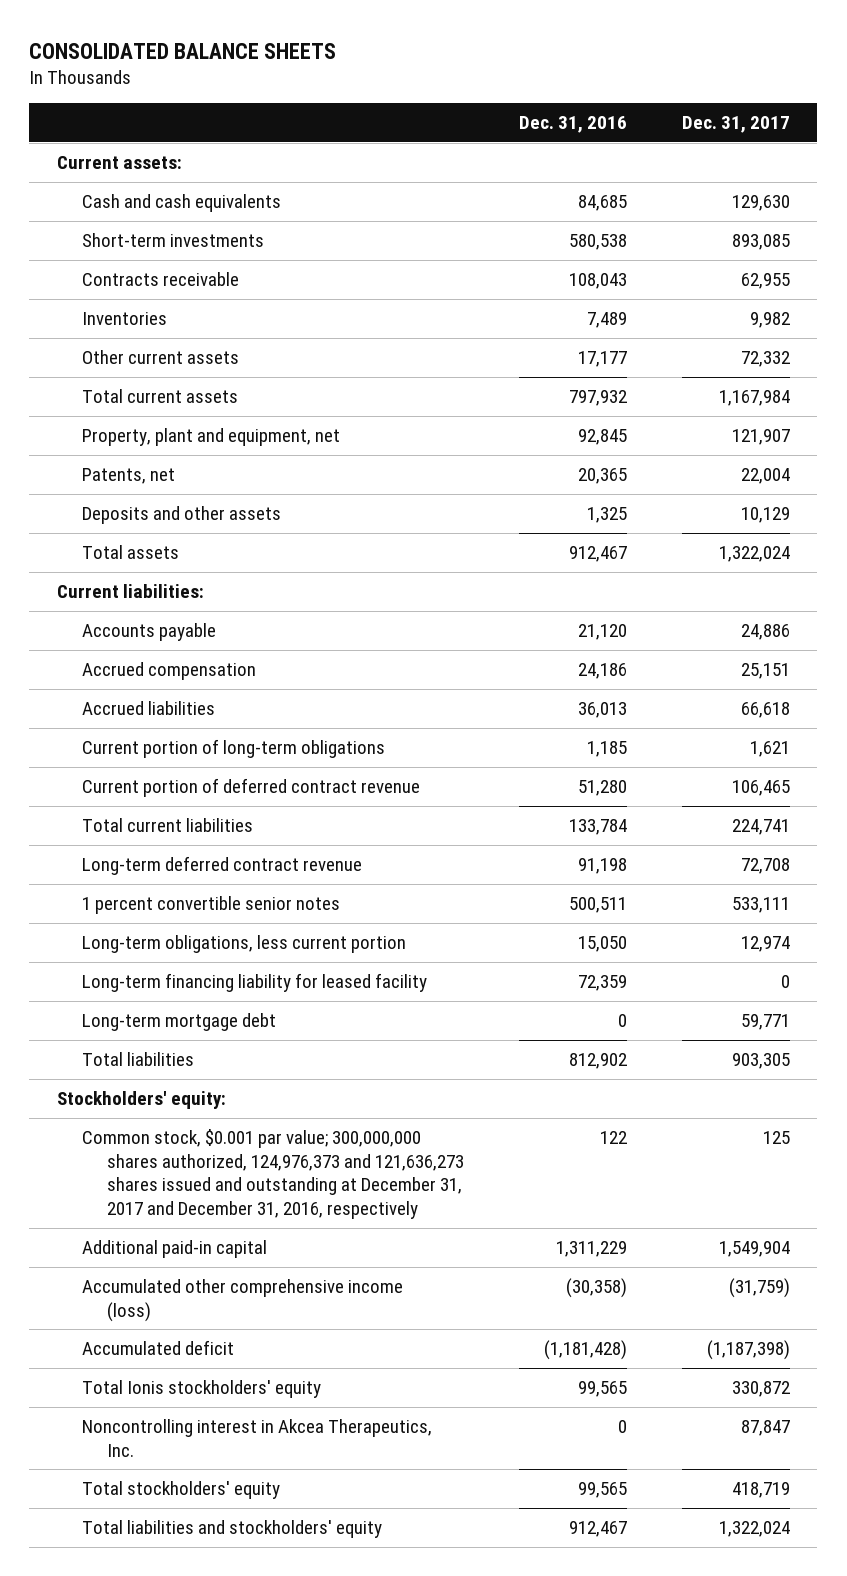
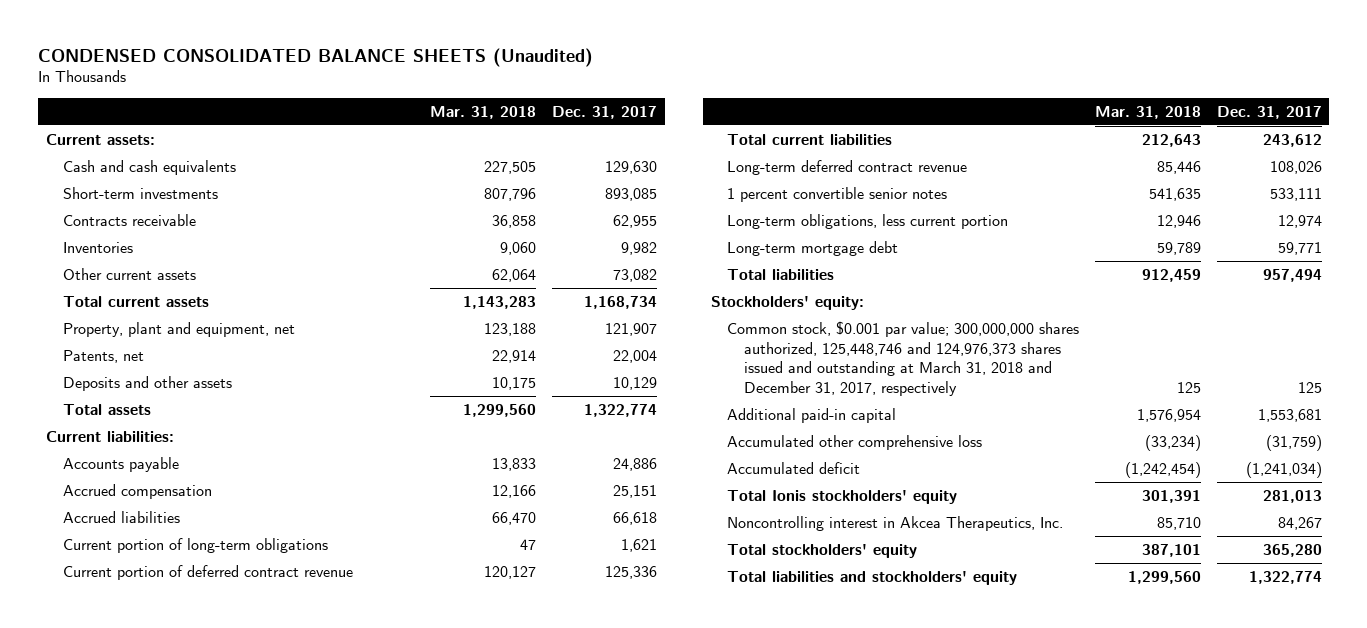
[29,42,337,59] CONSOLIDATED BALANCE SHEETS -> [37,47,593,67] CONDENSED CONSOLIDATED BALANCE SHEETS (Unaudited)
[518,116,627,134] Dec. 31, 2016 -> none
none -> [430,105,537,119] Mar. 31, 2018
[740,350,790,367] 72,332 -> [612,268,657,282] 73,082
[718,389,790,406] 1,167,984 -> [583,295,657,309] 1,168,734
[718,545,790,562] 1,322,024 -> [583,403,657,417] 1,322,774
[731,779,790,796] 106,465 -> [604,565,657,579] 125,336
[731,818,790,835] 224,741 -> [1262,133,1322,147] 243,612
[740,857,790,874] 72,708 -> [1269,160,1322,174] 108,026
[82,972,428,992] Long-term financing liability for leased facility -> none
[731,1052,790,1069] 903,305 -> [1262,268,1322,282] 957,494
[82,1128,465,1220] Common stock, $0.001 par value; 300,000,000 shares authorized, 124,976,373 and 121,636,273 shares issued and outstanding at December 31, 2017 and December 31, 2016, respectively -> [727,320,1080,397] Common stock, $0.001 par value; 300,000,000 shares authorized, 125,448,746 and 124,976,373 shares issued and outstanding at March 31, 2018 and December 31, 2017, respectively
[718,1240,790,1257] 1,549,904 -> [1257,408,1322,422] 1,553,681
[82,1278,404,1322] Accumulated other comprehensive income (loss) -> [727,434,983,450] Accumulated other comprehensive loss
[706,1339,790,1360] (1,187,398) -> [1245,461,1322,478] (1,241,034)
[731,1380,790,1397] 330,872 -> [1262,489,1322,503] 281,013
[740,1419,790,1436] 87,847 -> [1277,516,1322,530] 84,267
[731,1481,790,1498] 418,719 -> [1262,543,1322,557] 365,280
[718,1520,790,1537] 1,322,024 -> [1248,570,1322,584] 1,322,774

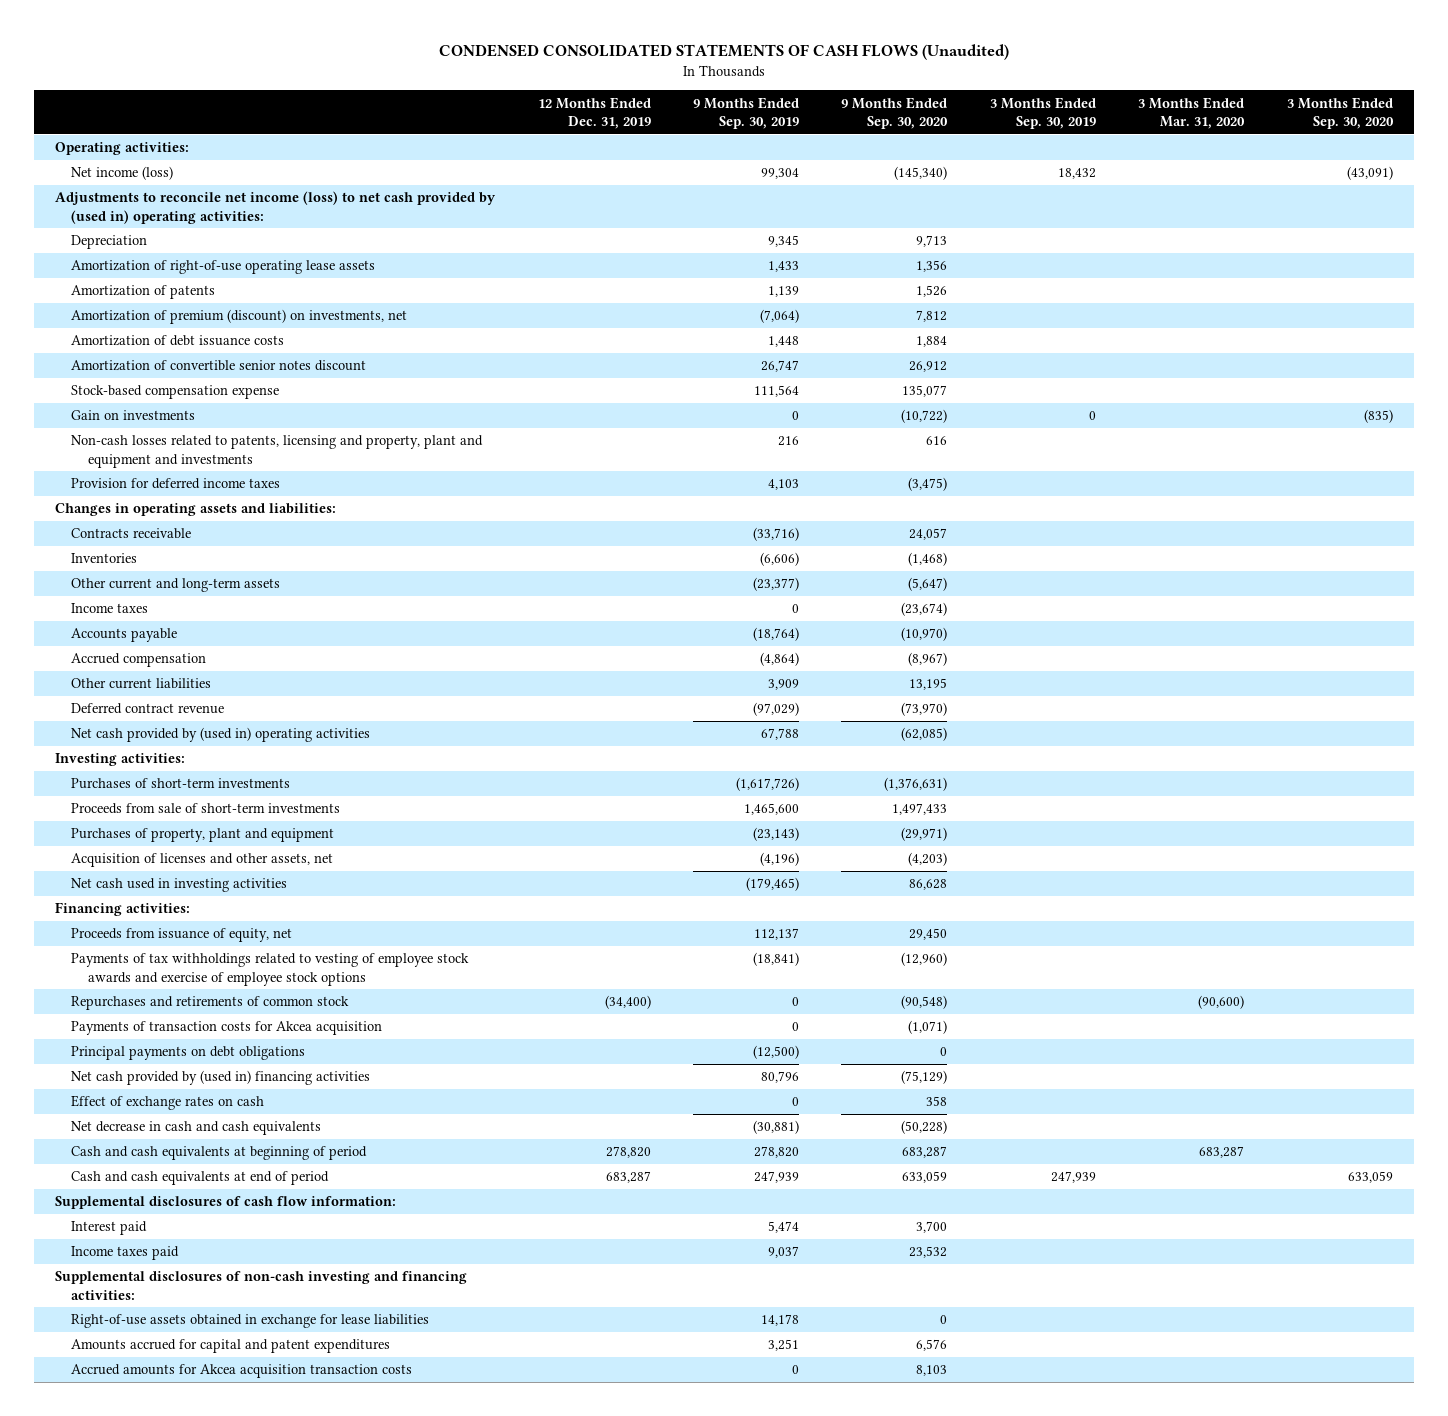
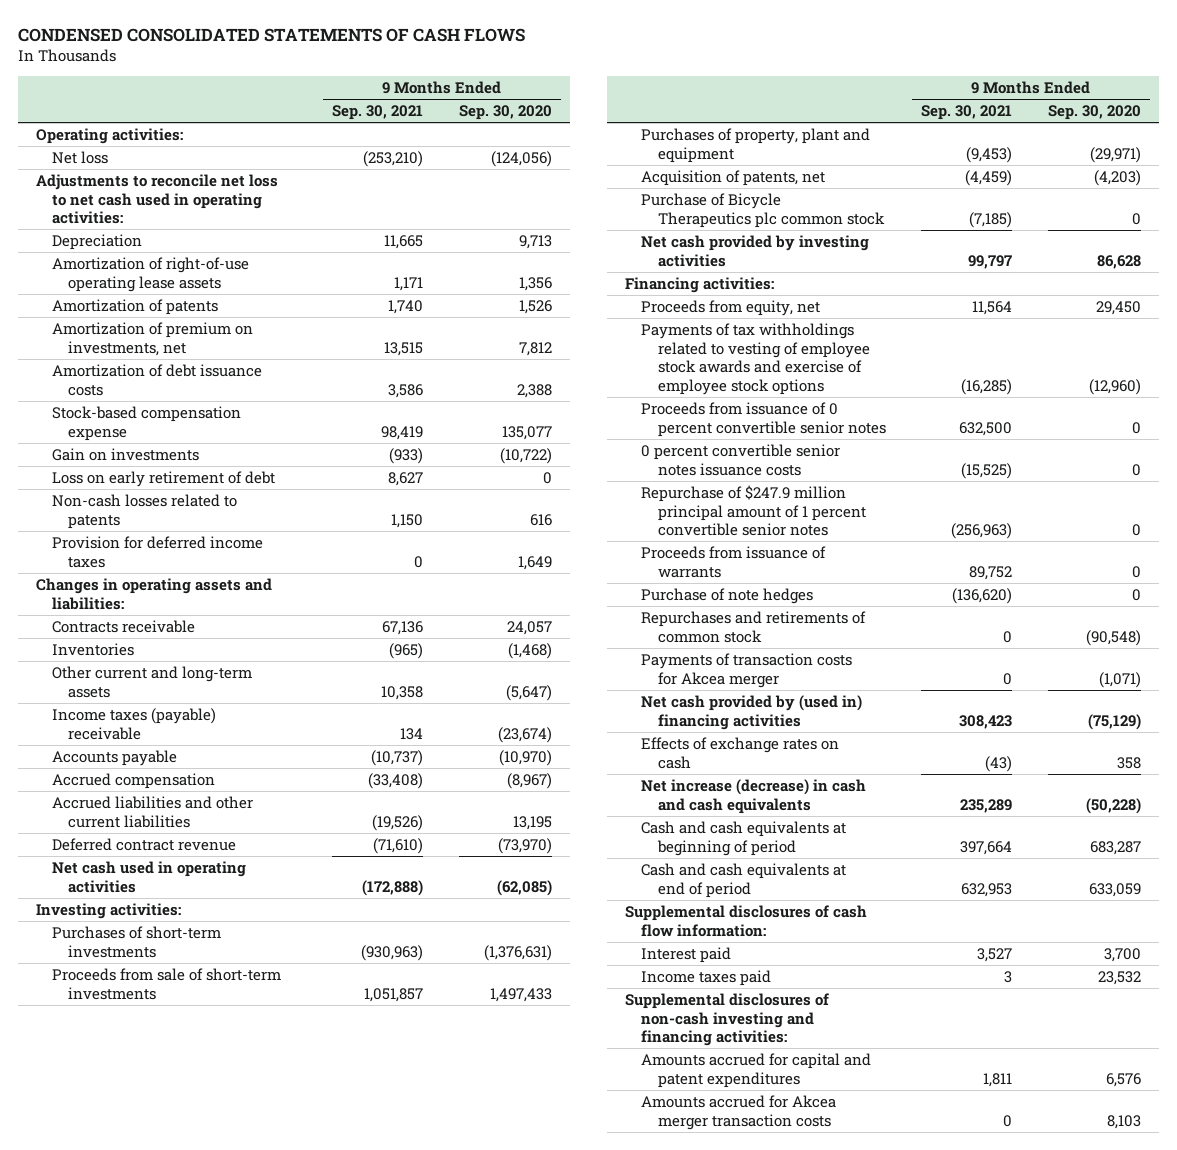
[438,44,1009,61] CONDENSED CONSOLIDATED STATEMENTS OF CASH FLOWS (Unaudited) -> [17,27,525,42] CONDENSED CONSOLIDATED STATEMENTS OF CASH FLOWS
[537,96,651,130] 12 Months Ended Dec. 31, 2019 -> none
[692,96,799,130] 9 Months Ended Sep. 30, 2019 -> none
[989,96,1096,130] 3 Months Ended Sep. 30, 2019 -> none
[1138,96,1246,130] 3 Months Ended Mar. 31, 2020 -> none
[1286,96,1394,130] 3 Months Ended Sep. 30, 2020 -> none
none -> [332,105,424,121] Sep. 30, 2021
[71,166,174,181] Net income (loss) -> [51,151,108,165] Net loss
[894,166,948,181] (145,340) -> [490,151,552,168] (124,056)
[55,191,497,224] Adjustments to reconcile net income (loss) to net cash provided by (used in) operating activities: -> [35,174,278,225] Adjustments to reconcile net loss to net cash used in operating activities:
[71,360,367,372] Amortization of convertible senior notes discount -> none
[71,309,408,325] Amortization of premium (discount) on investments, net -> [51,322,253,356] Amortization of premium on investments, net
[916,336,948,348] 1,884 -> [516,383,552,398] 2,388
none -> [51,471,275,488] Loss on early retirement of debt
[71,435,484,468] Non-cash losses related to patents, licensing and property, plant and equipment and investments -> [51,494,237,529] Non-cash losses related to patents
[908,477,948,492] (3,475) -> [517,555,552,570] 1,649
[71,603,149,614] Income taxes -> [51,708,216,740] Income taxes (payable) receivable
[71,678,212,690] Other current liabilities -> [51,796,253,828] Accrued liabilities and other current liabilities
[71,727,371,743] Net cash provided by (used in) operating activities -> [51,861,246,893] Net cash used in operating activities
[71,853,334,868] Acquisition of licenses and other assets, net -> [641,170,826,187] Acquisition of patents, net
none -> [641,193,885,228] Purchase of Bicycle Therapeutics plc common stock
[71,878,288,893] Net cash used in investing activities -> [641,235,870,267] Net cash provided by investing activities
[71,928,293,943] Proceeds from issuance of equity, net -> [641,300,821,317] Proceeds from equity, net
none -> [641,402,886,437] Proceeds from issuance of 0 percent convertible senior notes
none -> [641,444,841,476] 0 percent convertible senior notes issuance costs
none -> [641,485,866,537] Repurchase of $247.9 million principal amount of 1 percent convertible senior notes
none -> [641,546,827,578] Proceeds from issuance of warrants
none -> [641,588,814,605] Purchase of note hedges
[71,1046,306,1061] Principal payments on debt obligations -> none
[71,1021,383,1036] Payments of transaction costs for Akcea acquisition -> [641,653,853,688] Payments of transaction costs for Akcea merger
[71,1095,265,1111] Effect of exchange rates on cash -> [641,737,840,769] Effects of exchange rates on cash
[71,1121,322,1136] Net decrease in cash and cash equivalents -> [641,779,867,814] Net increase (decrease) in cash and cash equivalents
[71,1314,430,1329] Right-of-use assets obtained in exchange for lease liabilities -> none
[71,1364,413,1379] Accrued amounts for Akcea acquisition transaction costs -> [641,1095,837,1130] Amounts accrued for Akcea merger transaction costs

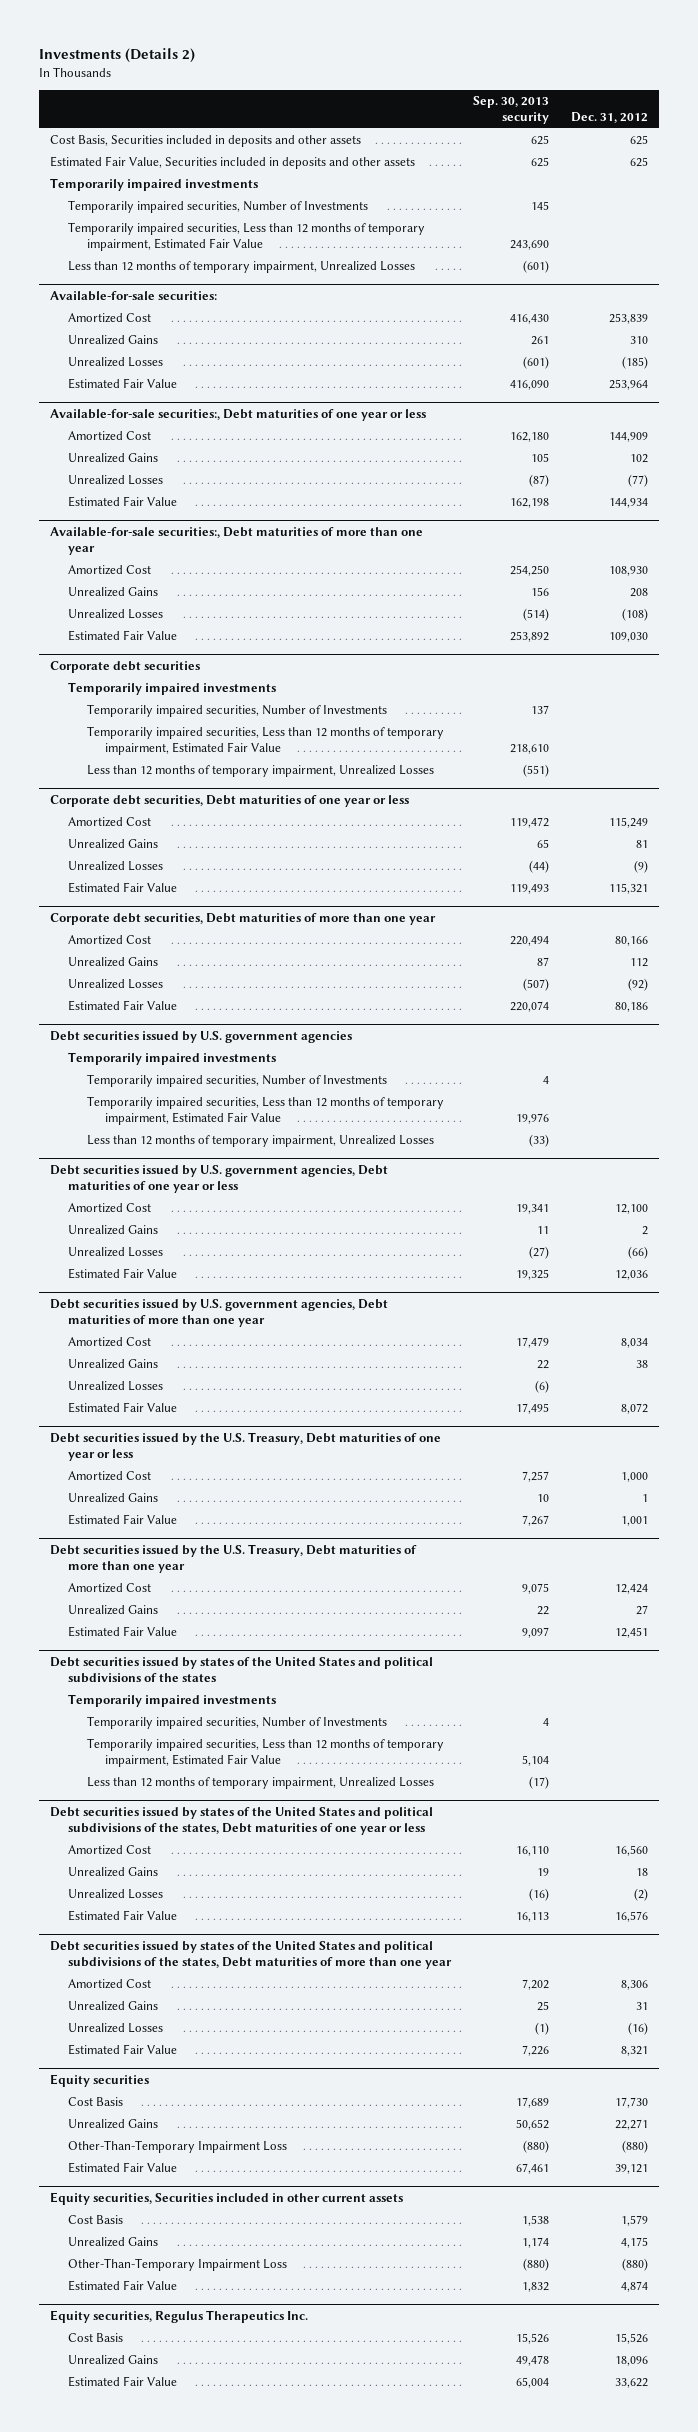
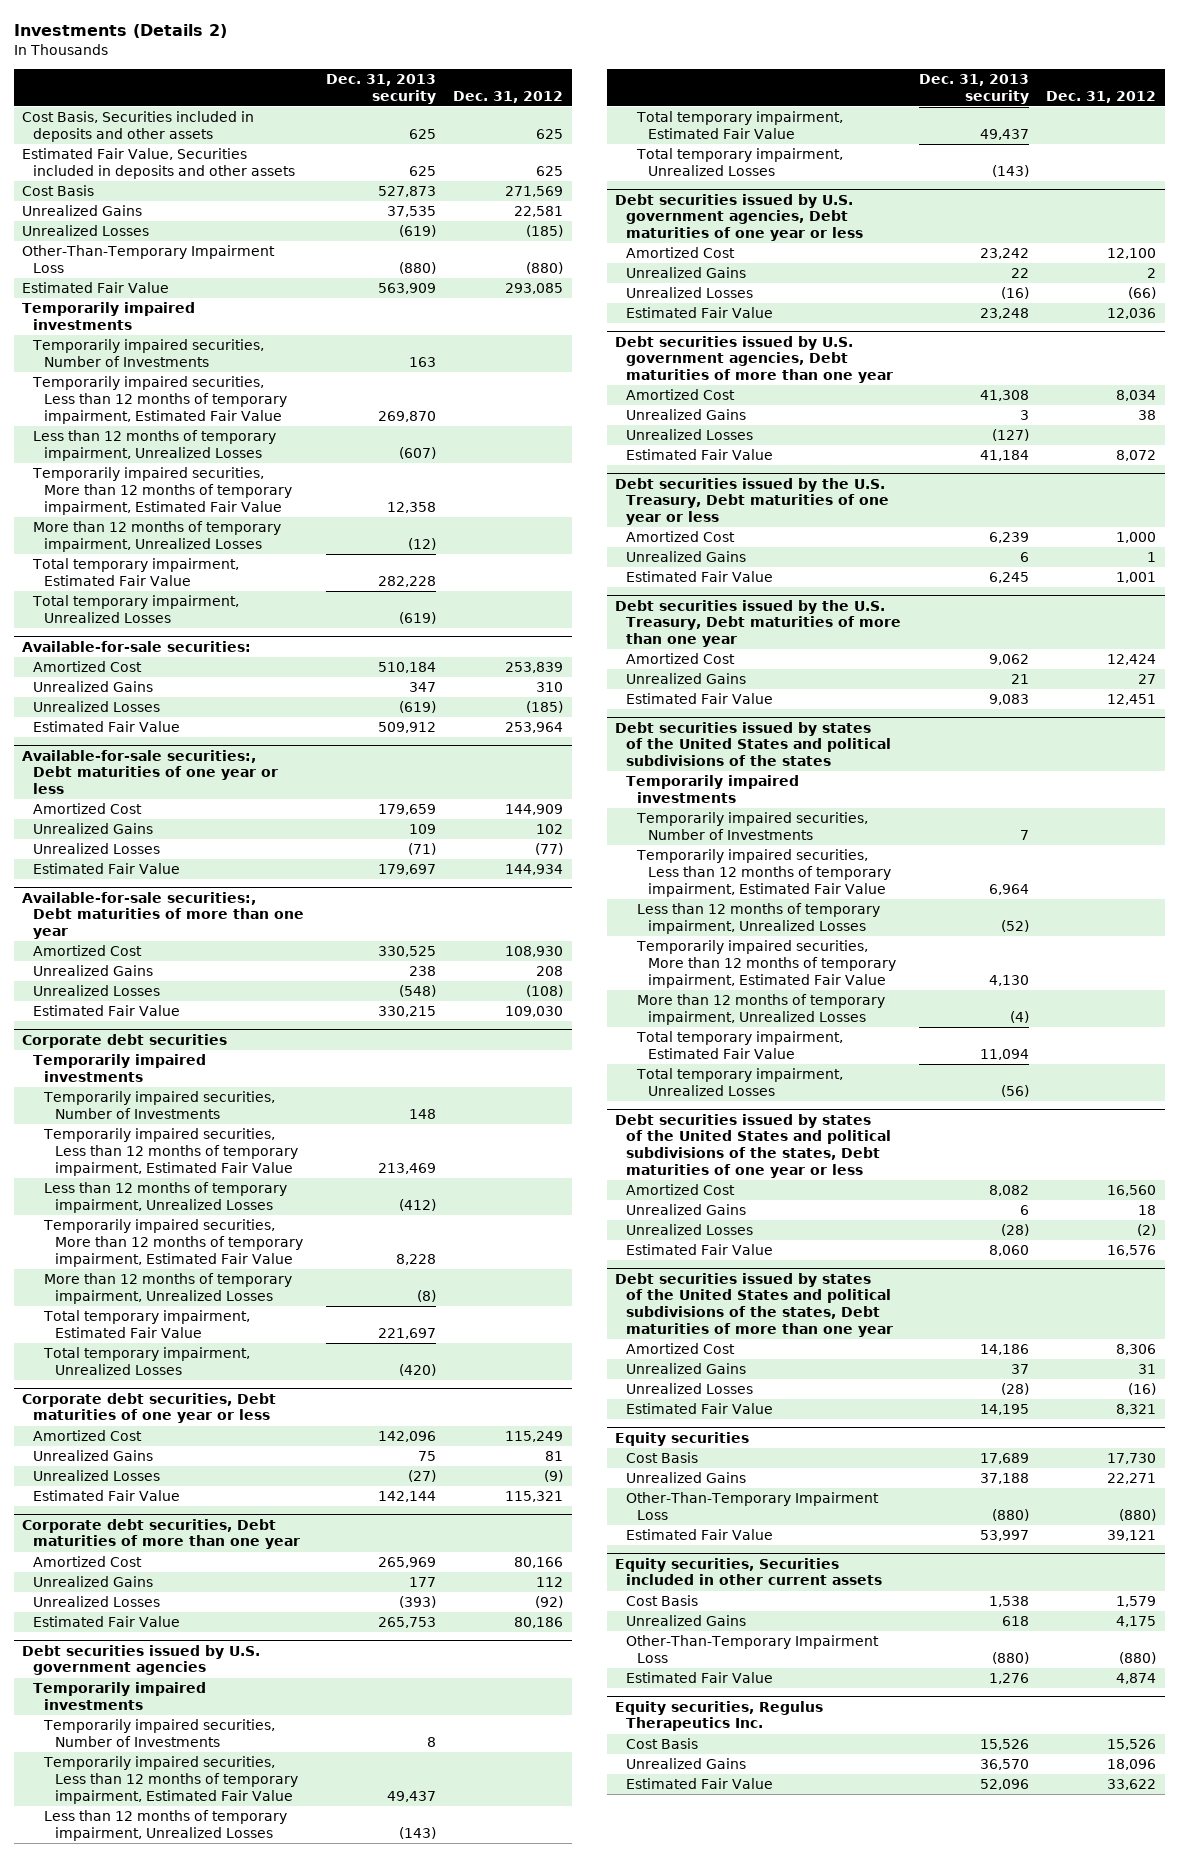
[473,96,550,125] Sep. 30, 2013 security -> none
none -> [325,73,436,104] Dec. 31, 2013 security
none -> [22,185,95,197] Cost Basis
none -> [22,205,143,217] Unrealized Gains
none -> [22,225,150,237] Unrealized Losses
none -> [22,245,276,274] Other-Than-Temporary Impairment Loss
none -> [22,282,170,294] Estimated Fair Value
none -> [32,467,292,515] Temporarily impaired securities, More than 12 months of temporary impairment, Estimated Fair Value
none -> [33,521,282,553] More than 12 months of temporary impairment, Unrealized Losses
none -> [32,558,240,587] Total temporary impairment, Estimated Fair Value
none -> [32,595,240,624] Total temporary impairment, Unrealized Losses
none -> [42,1219,303,1267] Temporarily impaired securities, More than 12 months of temporary impairment, Estimated Fair Value
none -> [43,1273,292,1305] More than 12 months of temporary impairment, Unrealized Losses
none -> [42,1310,250,1339] Total temporary impairment, Estimated Fair Value
none -> [42,1347,250,1376] Total temporary impairment, Unrealized Losses
none -> [636,111,844,140] Total temporary impairment, Estimated Fair Value
none -> [636,148,844,177] Total temporary impairment, Unrealized Losses
none -> [636,940,896,988] Temporarily impaired securities, More than 12 months of temporary impairment, Estimated Fair Value
none -> [637,994,886,1026] More than 12 months of temporary impairment, Unrealized Losses
none -> [636,1031,844,1060] Total temporary impairment, Estimated Fair Value
none -> [636,1068,844,1097] Total temporary impairment, Unrealized Losses

